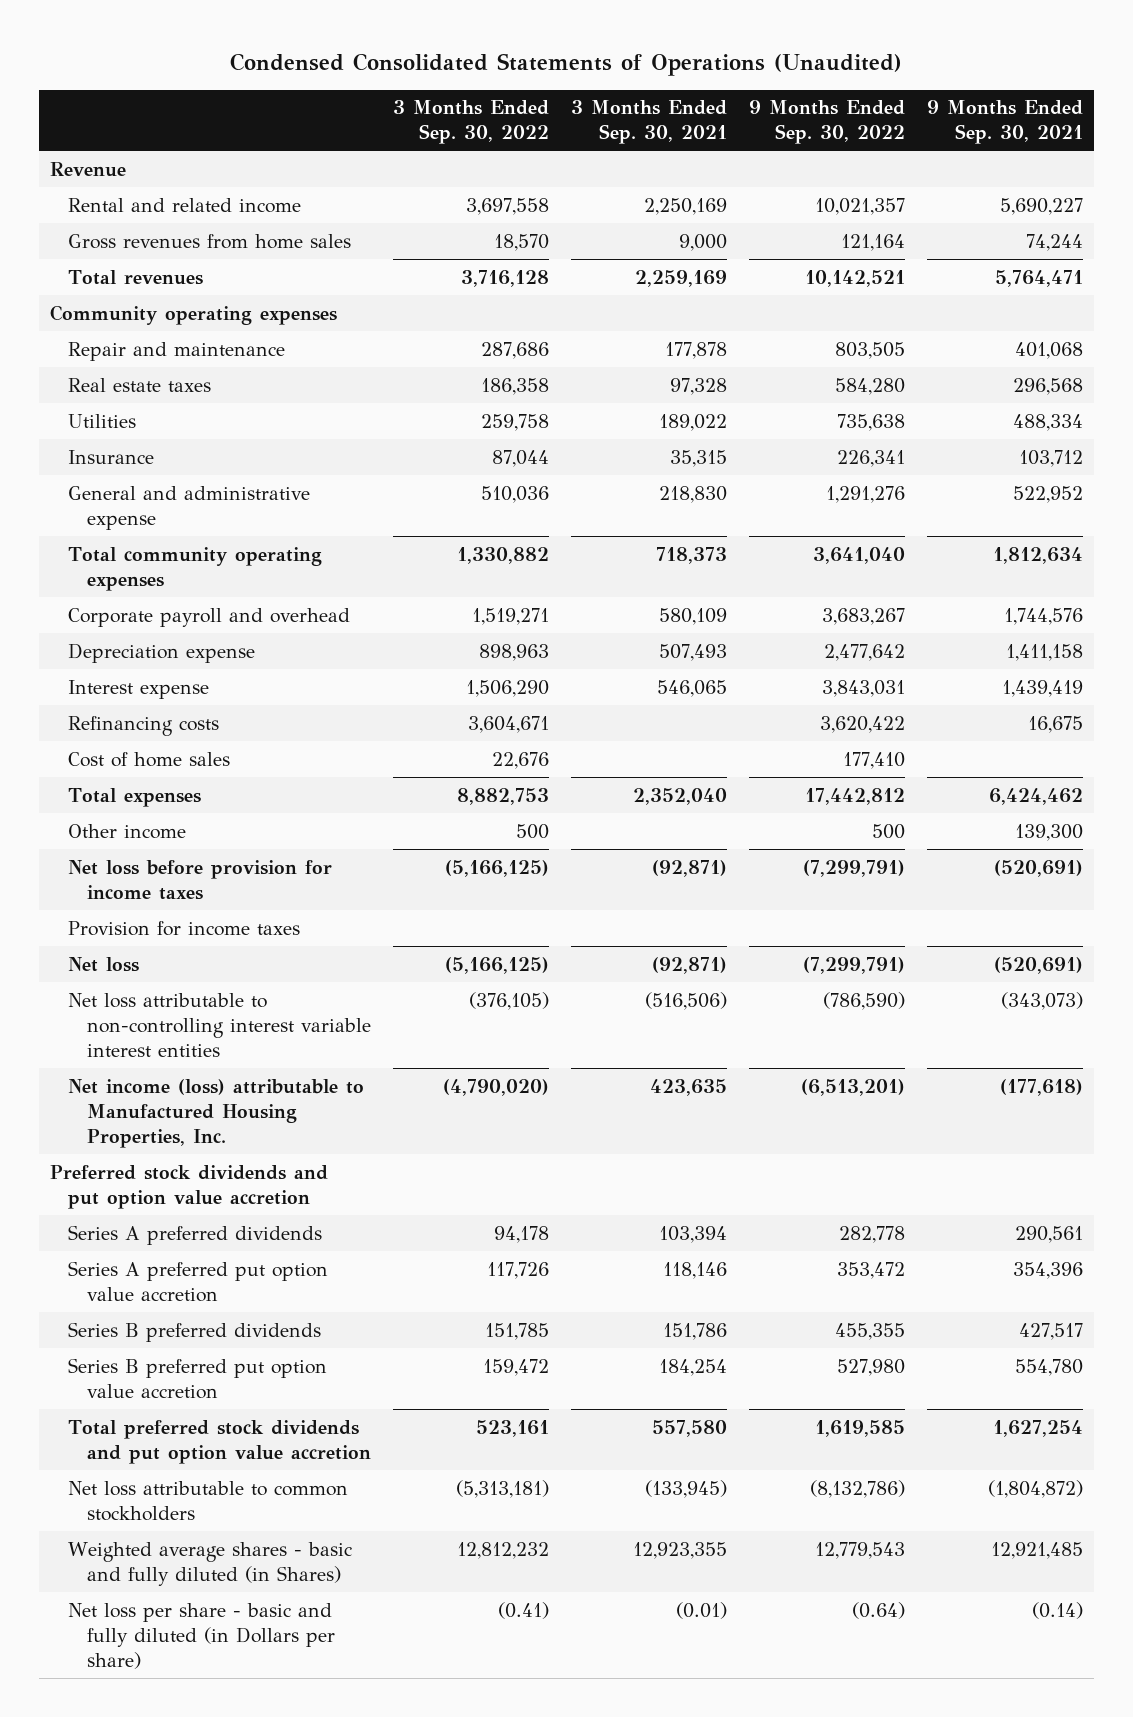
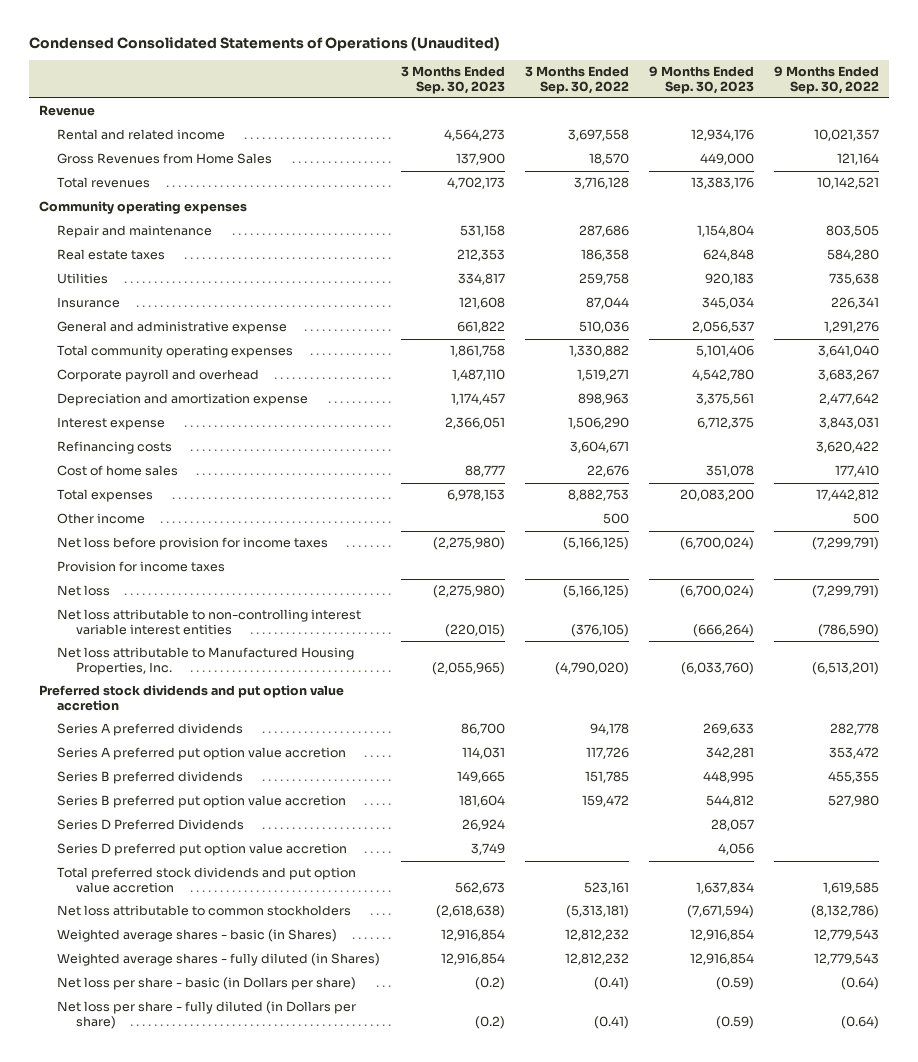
[570,100,727,145] 3 Months Ended Sep. 30, 2021 -> none
[926,100,1083,145] 9 Months Ended Sep. 30, 2021 -> none
none -> [400,66,505,94] 3 Months Ended Sep. 30, 2023
none -> [649,66,755,94] 9 Months Ended Sep. 30, 2023
[68,233,352,249] Gross revenues from home sales -> [57,153,273,165] Gross Revenues from Home Sales
[68,642,256,663] Depreciation expense -> [57,393,309,407] Depreciation and amortization expense
[68,1078,365,1148] Net income (loss) attributable to Manufactured Housing Properties, Inc. -> [57,647,355,675] Net loss attributable to Manufactured Housing Properties, Inc.
none -> [57,819,245,831] Series D Preferred Dividends
none -> [57,843,348,857] Series D preferred put option value accretion
[68,1541,353,1586] Weighted average shares - basic and fully diluted (in Shares) -> [57,929,338,943] Weighted average shares - basic (in Shares)
none -> [57,953,381,967] Weighted average shares - fully diluted (in Shares)
[68,1602,335,1669] Net loss per share - basic and fully diluted (in Dollars per share) -> [57,977,357,991] Net loss per share - basic (in Dollars per share)
none -> [57,1001,357,1029] Net loss per share - fully diluted (in Dollars per share)

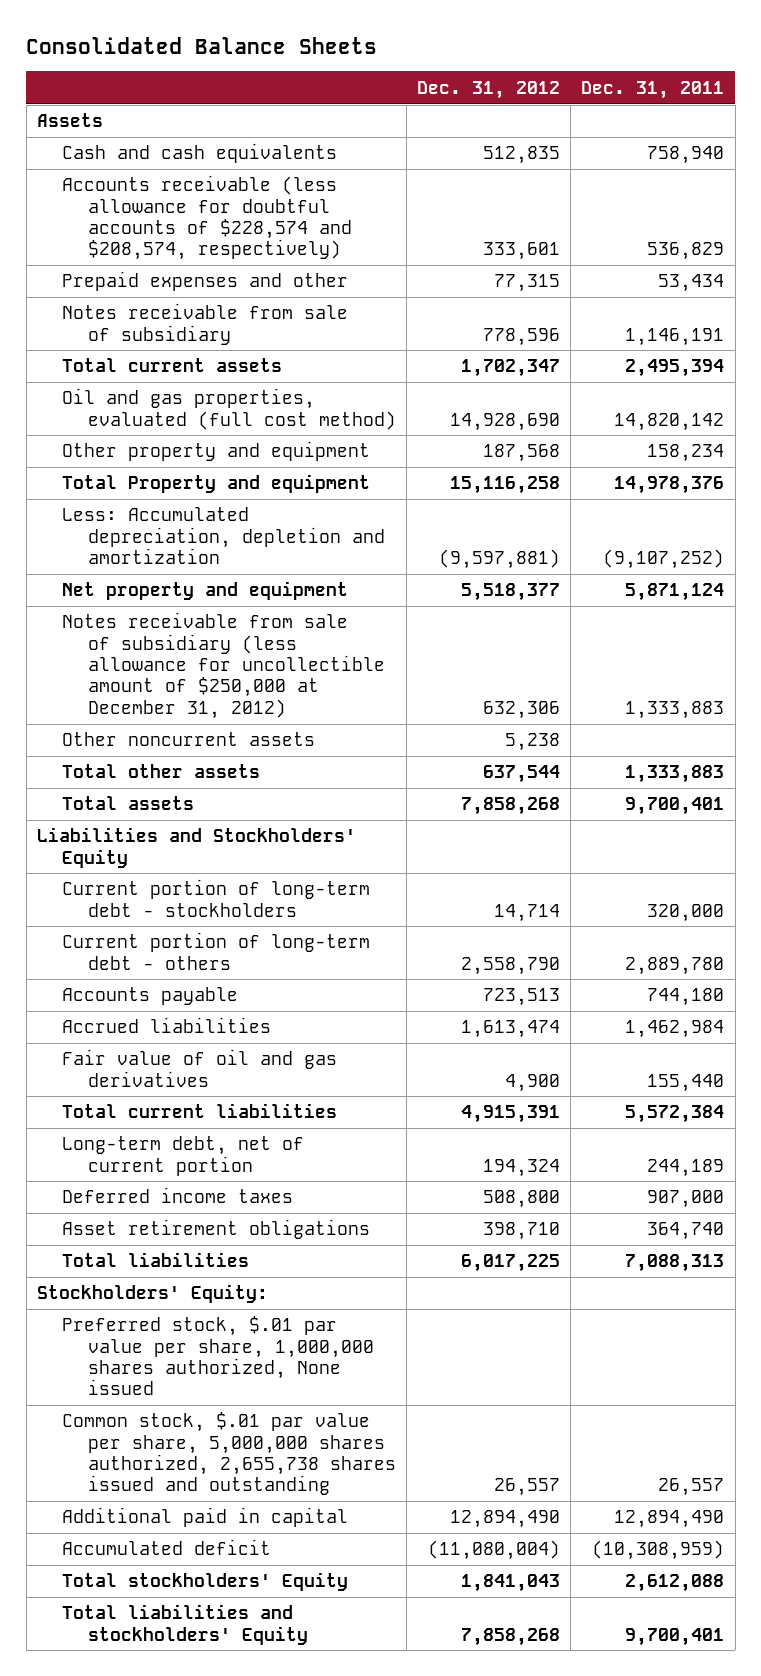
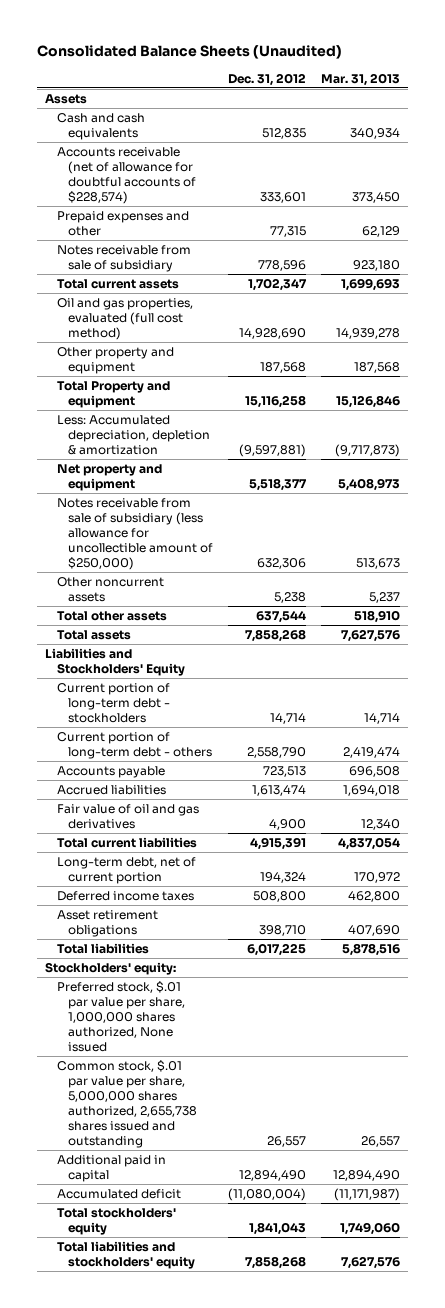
[26,36,378,54] Consolidated Balance Sheets -> [37,45,343,60] Consolidated Balance Sheets (Unaudited)
[581,80,725,99] Dec. 31, 2011 -> none
none -> [321,72,401,86] Mar. 31, 2013
[62,175,352,261] Accounts receivable (less allowance for doubtful accounts of $228,574 and $208,574, respectively) -> [56,147,197,204] Accounts receivable (net of allowance for doubtful accounts of $228,574)
[62,507,385,565] Less: Accumulated depreciation, depletion and amortization -> [56,415,211,455] Less: Accumulated depreciation, depletion & amortization
[62,612,385,719] Notes receivable from sale of subsidiary (less allowance for uncollectible amount of $250,000 at December 31, 2012) -> [56,498,214,570] Notes receivable from sale of subsidiary (less allowance for uncollectible amount of $250,000)
[36,1284,268,1304] Stockholders' Equity: -> [44,962,176,976] Stockholders' equity:
[62,1572,349,1592] Total stockholders' Equity -> [56,1208,176,1236] Total stockholders' equity
[62,1604,308,1645] Total liabilities and stockholders' Equity -> [56,1241,196,1270] Total liabilities and stockholders' equity

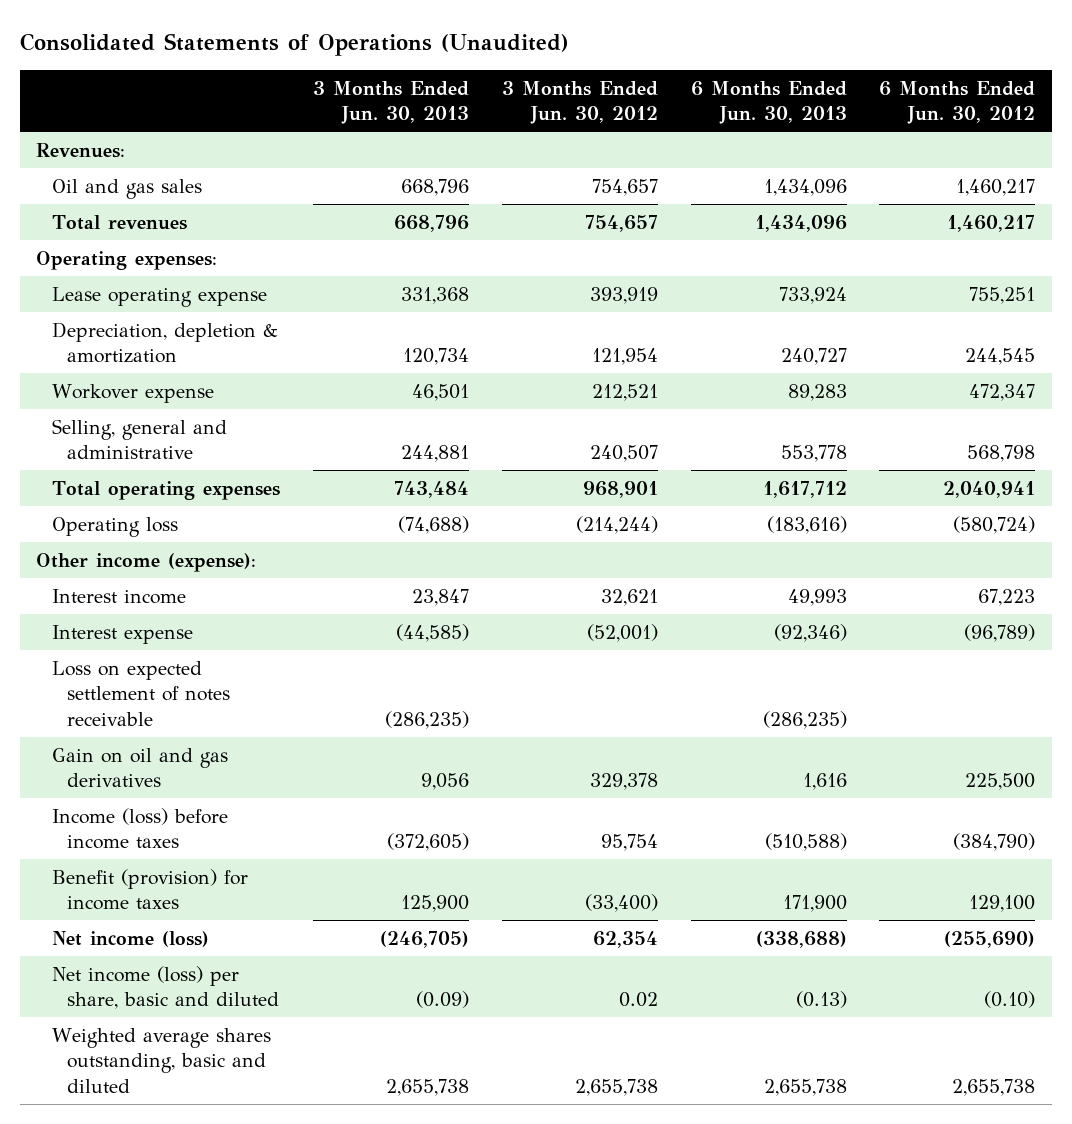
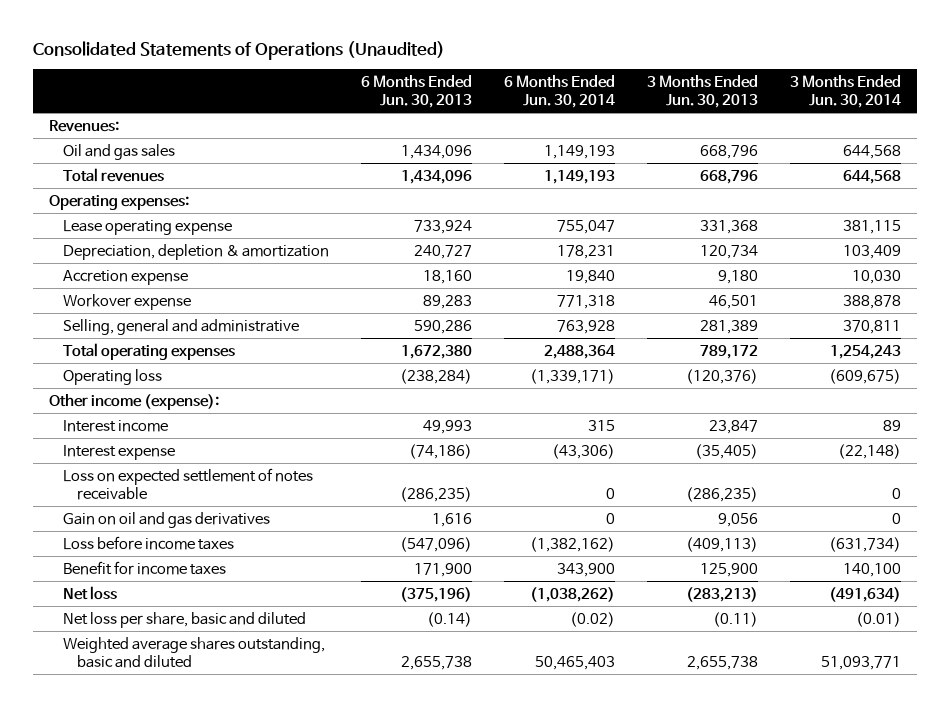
[501,80,658,125] 3 Months Ended Jun. 30, 2012 -> none
[879,80,1036,125] 6 Months Ended Jun. 30, 2012 -> none
none -> [503,74,615,108] 6 Months Ended Jun. 30, 2014
none -> [789,74,901,108] 3 Months Ended Jun. 30, 2014
none -> [62,269,188,285] Accretion expense
[400,445,469,463] 244,881 -> [699,319,758,334] 281,389
[780,445,847,463] 553,778 -> [413,319,472,334] 590,286
[393,480,469,498] 743,484 -> [699,344,758,359] 789,172
[762,480,847,498] 1,617,712 -> [400,344,472,359] 1,672,380
[397,515,469,534] (74,688) -> [685,368,758,384] (120,376)
[766,515,847,534] (183,616) -> [399,368,472,384] (238,284)
[395,623,469,642] (44,585) -> [694,443,758,459] (35,405)
[773,623,847,642] (92,346) -> [408,443,472,459] (74,186)
[51,807,228,850] Income (loss) before income taxes -> [62,535,234,550] Loss before income taxes
[386,833,469,852] (372,605) -> [685,536,758,552] (409,113)
[764,833,847,852] (510,588) -> [399,536,472,552] (547,096)
[51,868,248,911] Benefit (provision) for income taxes -> [62,560,226,575] Benefit for income taxes
[51,930,209,947] Net income (loss) -> [62,585,117,600] Net loss
[379,930,469,948] (246,705) -> [685,586,758,602] (283,213)
[755,930,847,948] (338,688) -> [399,586,472,602] (375,196)
[51,965,280,1010] Net income (loss) per share, basic and diluted -> [62,611,306,628] Net loss per share, basic and diluted
[415,991,469,1009] (0.09) -> [712,611,758,627] (0.11)
[795,991,847,1009] (0.13) -> [426,611,472,627] (0.14)

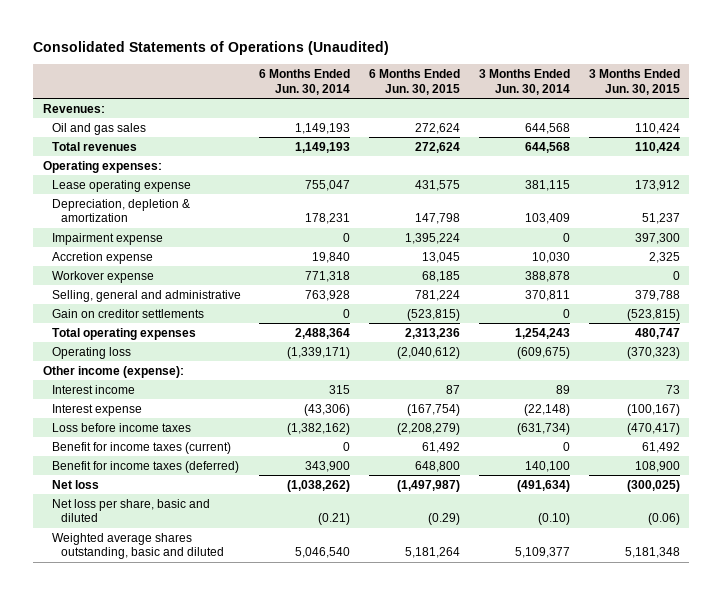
[360,74,472,108] 6 Months Ended Jun. 30, 2013 -> none
[646,74,758,108] 3 Months Ended Jun. 30, 2013 -> none
none -> [369,69,461,95] 6 Months Ended Jun. 30, 2015
none -> [588,69,680,95] 3 Months Ended Jun. 30, 2015
none -> [51,232,163,245] Impairment expense
none -> [51,308,204,318] Gain on creditor settlements
[62,467,313,500] Loss on expected settlement of notes receivable -> none
[62,511,270,528] Gain on oil and gas derivatives -> none
[62,560,226,575] Benefit for income taxes -> [51,441,231,454] Benefit for income taxes (current)
[556,562,615,577] 343,900 -> [343,441,351,451] 0
[842,562,901,577] 140,100 -> [562,441,570,451] 0
none -> [51,460,239,473] Benefit for income taxes (deferred)
[569,611,615,627] (0.02) -> [318,513,351,526] (0.21)
[855,611,901,627] (0.01) -> [537,513,570,526] (0.10)
[534,655,615,670] 50,465,403 -> [295,547,351,559] 5,046,540
[820,655,901,670] 51,093,771 -> [514,547,570,559] 5,109,377

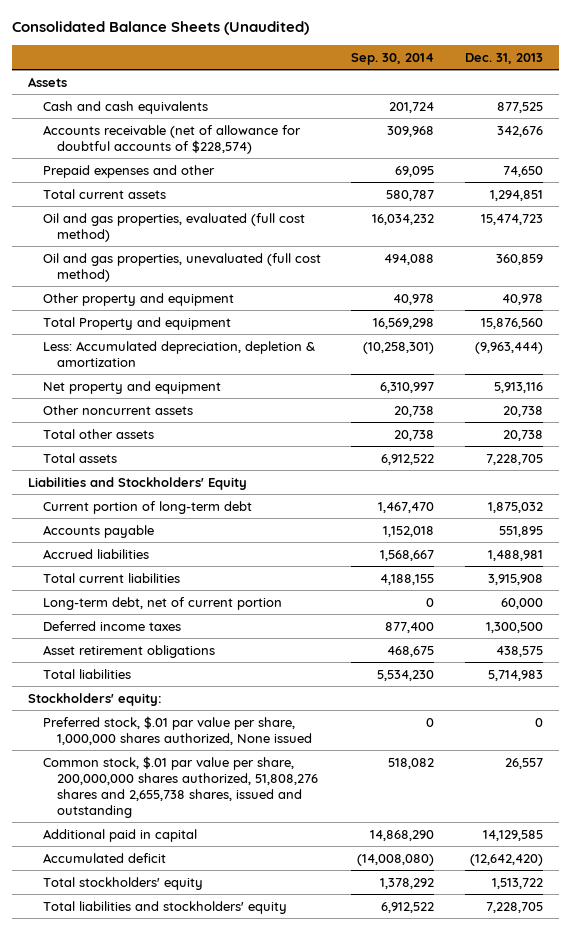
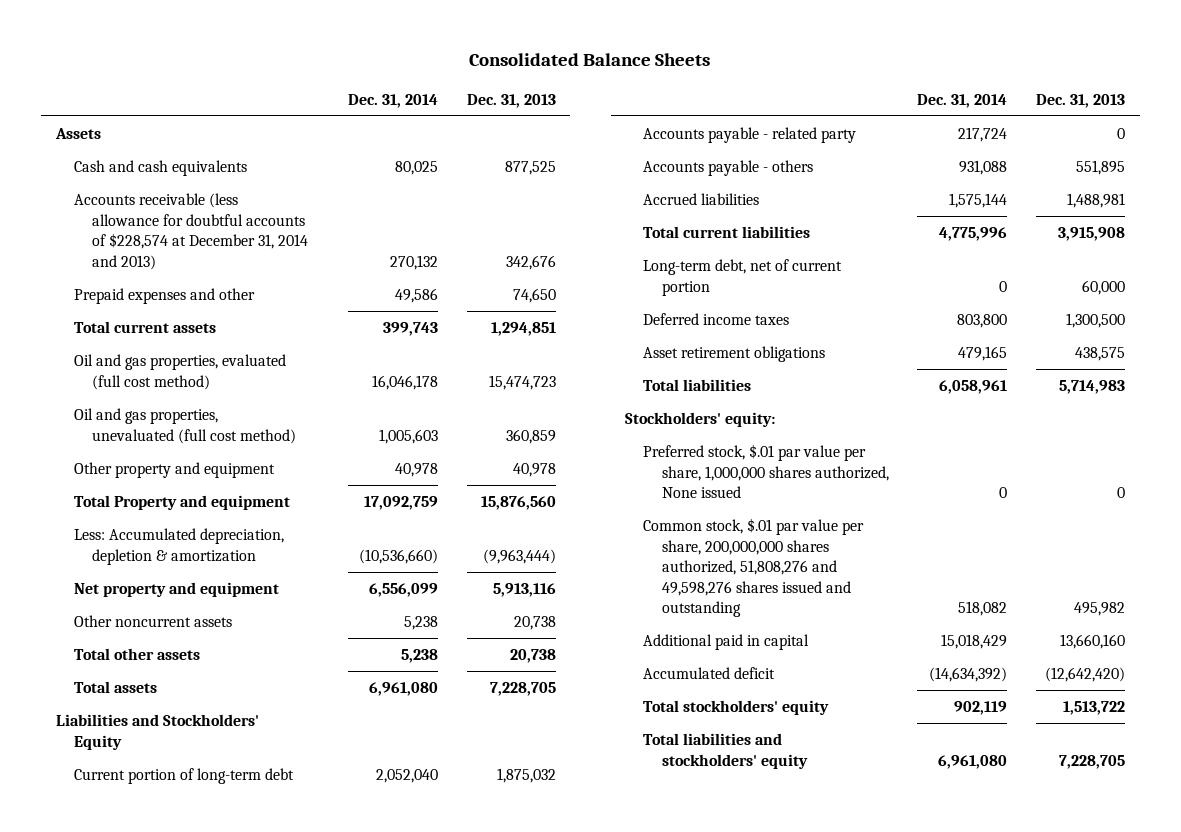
[12,21,310,36] Consolidated Balance Sheets (Unaudited) -> [469,53,711,67] Consolidated Balance Sheets
[351,52,435,65] Sep. 30, 2014 -> none
none -> [347,93,438,108] Dec. 31, 2014
[42,124,301,154] Accounts receivable (net of allowance for doubtful accounts of $228,574) -> [73,192,309,270] Accounts receivable (less allowance for doubtful accounts of $228,574 at December 31, 2014 and 2013)
none -> [643,126,857,143] Accounts payable - related party
[42,524,154,538] Accounts payable -> [643,159,814,176] Accounts payable - others
[42,755,319,818] Common stock, $.01 par value per share, 200,000,000 shares authorized, 51,808,276 shares and 2,655,738 shares, issued and outstanding -> [643,517,865,618] Common stock, $.01 par value per share, 200,000,000 shares authorized, 51,808,276 and 49,598,276 shares issued and outstanding
[505,757,544,769] 26,557 -> [1074,602,1126,617] 495,982
[483,829,544,841] 14,129,585 -> [1060,633,1126,649] 13,660,160

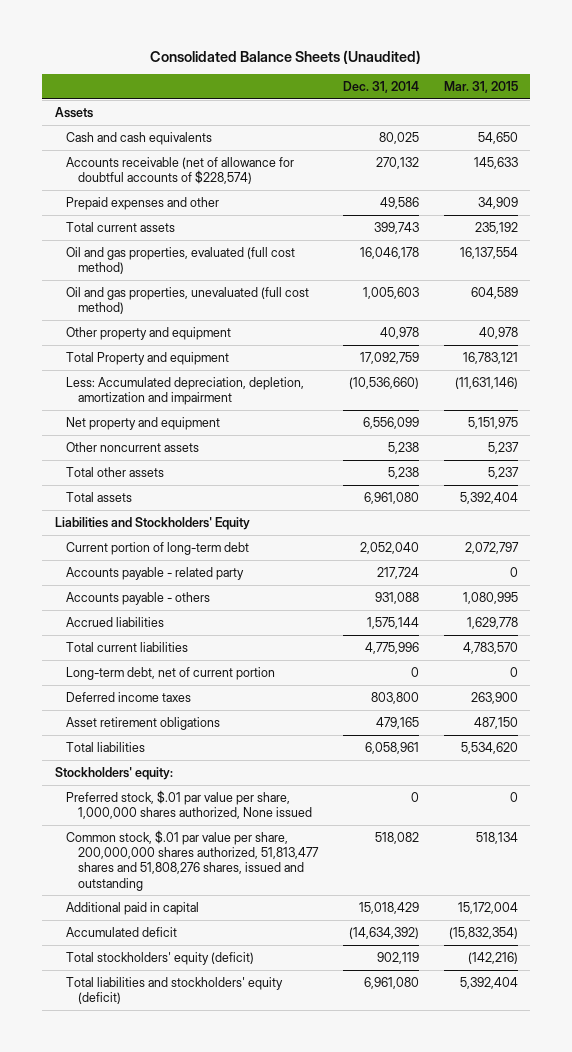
[469,53,711,67] Consolidated Balance Sheets -> [150,49,422,64] Consolidated Balance Sheets (Unaudited)
[466,93,556,108] Dec. 31, 2013 -> none
none -> [443,81,518,94] Mar. 31, 2015
[73,192,309,270] Accounts receivable (less allowance for doubtful accounts of $228,574 at December 31, 2014 and 2013) -> [66,156,295,185] Accounts receivable (net of allowance for doubtful accounts of $228,574)
[73,527,284,565] Less: Accumulated depreciation, depletion & amortization -> [66,376,305,406] Less: Accumulated depreciation, depletion, amortization and impairment
[643,517,865,618] Common stock, $.01 par value per share, 200,000,000 shares authorized, 51,808,276 and 49,598,276 shares issued and outstanding -> [66,829,319,891] Common stock, $.01 par value per share, 200,000,000 shares authorized, 51,813,477 shares and 51,808,276 shares, issued and outstanding
[643,699,830,715] Total stockholders' equity -> [66,951,255,965] Total stockholders' equity (deficit)
[643,732,808,769] Total liabilities and stockholders' equity -> [66,976,284,1005] Total liabilities and stockholders' equity (deficit)

